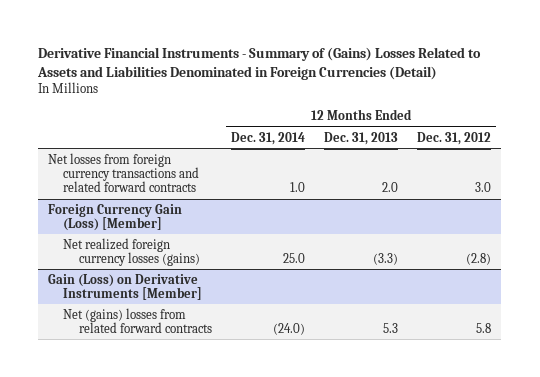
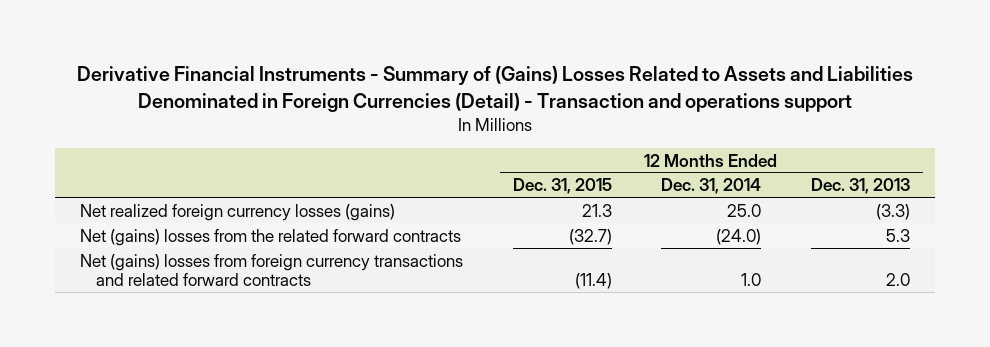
[37,46,482,80] Derivative Financial Instruments - Summary of (Gains) Losses Related to Assets and Liabilities Denominated in Foreign Currencies (Detail) -> [76,66,913,112] Derivative Financial Instruments - Summary of (Gains) Losses Related to Assets and Liabilities Denominated in Foreign Currencies (Detail) - Transaction and operations support
[417,131,492,145] Dec. 31, 2012 -> none
none -> [512,178,612,195] Dec. 31, 2015
[48,152,200,193] Net losses from foreign currency transactions and related forward contracts -> none
[48,203,183,232] Foreign Currency Gain (Loss) [Member] -> none
[48,273,203,301] Gain (Loss) on Derivative Instruments [Member] -> none
[63,307,212,334] Net (gains) losses from related forward contracts -> [79,228,461,246] Net (gains) losses from the related forward contracts
none -> [79,253,463,287] Net (gains) losses from foreign currency transactions and related forward contracts

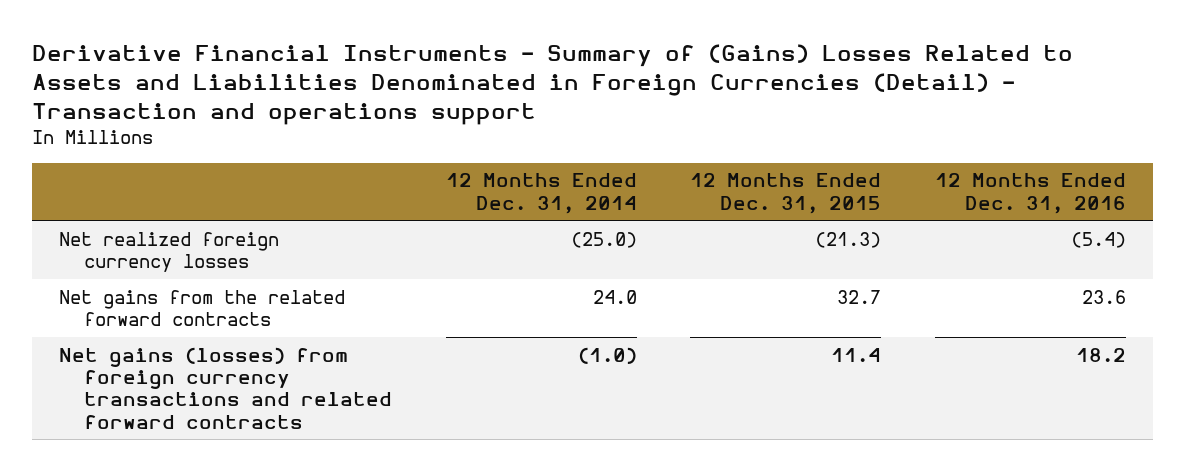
[811,178,911,195] Dec. 31, 2013 -> none
none -> [934,173,1126,214] 12 Months Ended Dec. 31, 2016
[79,203,395,221] Net realized foreign currency losses (gains) -> [58,231,279,273] Net realized foreign currency losses
[581,203,612,217] 21.3 -> [815,231,882,248] (21.3)
[727,203,762,217] 25.0 -> [570,231,637,248] (25.0)
[79,228,461,246] Net (gains) losses from the related forward contracts -> [58,289,345,327] Net gains from the related forward contracts
[568,228,612,245] (32.7) -> [837,289,882,304] 32.7
[716,228,762,245] (24.0) -> [592,289,637,304] 24.0
[79,253,463,287] Net (gains) losses from foreign currency transactions and related forward contracts -> [58,346,392,429] Net gains (losses) from foreign currency transactions and related forward contracts
[574,273,612,290] (11.4) -> [831,347,882,362] 11.4
[741,273,762,287] 1.0 -> [577,346,637,364] (1.0)

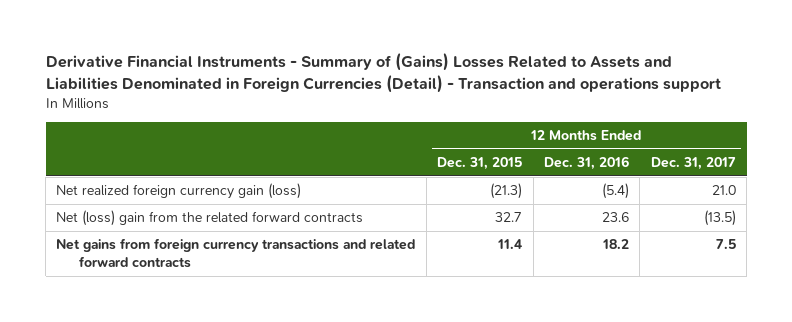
[445,173,637,214] 12 Months Ended Dec. 31, 2014 -> none
none -> [650,157,736,171] Dec. 31, 2017
[58,231,279,273] Net realized foreign currency losses -> [56,183,302,200] Net realized foreign currency gain (loss)
[58,289,345,327] Net gains from the related forward contracts -> [56,210,364,227] Net (loss) gain from the related forward contracts
[58,346,392,429] Net gains (losses) from foreign currency transactions and related forward contracts -> [56,238,416,269] Net gains from foreign currency transactions and related forward contracts

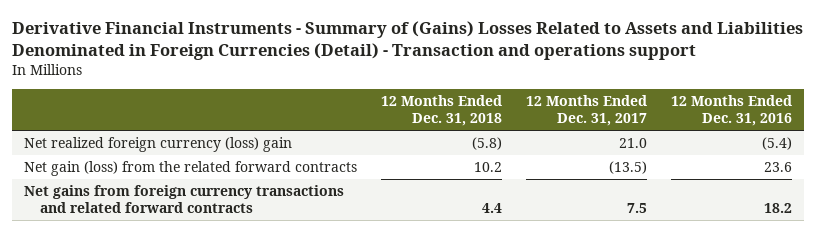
[437,157,523,171] Dec. 31, 2015 -> none
none -> [381,95,503,127] 12 Months Ended Dec. 31, 2018
[56,183,302,200] Net realized foreign currency gain (loss) -> [24,137,293,153] Net realized foreign currency (loss) gain
[56,210,364,227] Net (loss) gain from the related forward contracts -> [24,161,358,177] Net gain (loss) from the related forward contracts

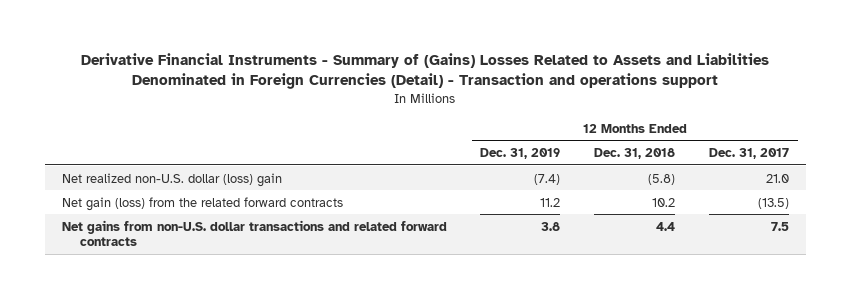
[670,95,792,127] 12 Months Ended Dec. 31, 2016 -> none
none -> [480,147,561,159] Dec. 31, 2019
[24,137,293,153] Net realized foreign currency (loss) gain -> [61,172,282,187] Net realized non-U.S. dollar (loss) gain
[24,185,345,214] Net gains from foreign currency transactions and related forward contracts -> [61,219,447,247] Net gains from non-U.S. dollar transactions and related forward contracts

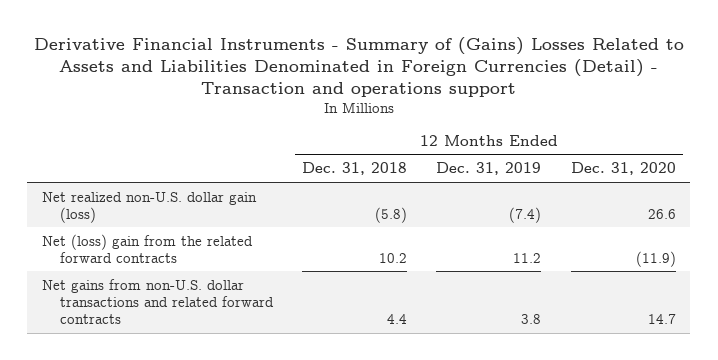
[709,147,790,159] Dec. 31, 2017 -> none
none -> [570,162,676,176] Dec. 31, 2020
[61,172,282,187] Net realized non-U.S. dollar (loss) gain -> [41,191,257,223] Net realized non-U.S. dollar gain (loss)
[61,196,343,211] Net gain (loss) from the related forward contracts -> [41,233,253,263] Net (loss) gain from the related forward contracts

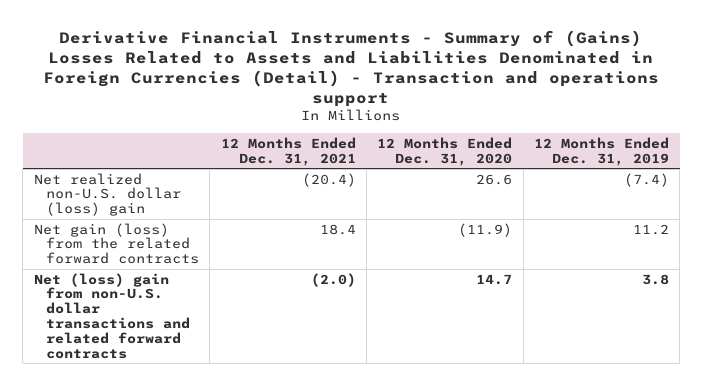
[302,162,408,176] Dec. 31, 2018 -> none
none -> [220,136,356,166] 12 Months Ended Dec. 31, 2021
[41,191,257,223] Net realized non-U.S. dollar gain (loss) -> [33,172,182,217] Net realized non-U.S. dollar (loss) gain
[41,233,253,263] Net (loss) gain from the related forward contracts -> [33,222,200,265] Net gain (loss) from the related forward contracts
[41,278,274,324] Net gains from non-U.S. dollar transactions and related forward contracts -> [33,272,191,359] Net (loss) gain from non-U.S. dollar transactions and related forward contracts

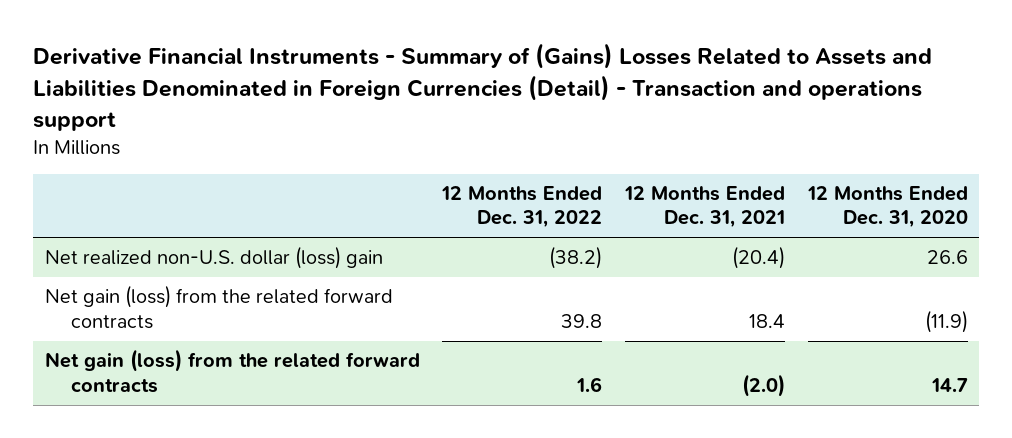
[533,136,669,166] 12 Months Ended Dec. 31, 2019 -> none
none -> [441,185,603,229] 12 Months Ended Dec. 31, 2022
[33,272,191,359] Net (loss) gain from non-U.S. dollar transactions and related forward contracts -> [44,349,420,393] Net gain (loss) from the related forward contracts

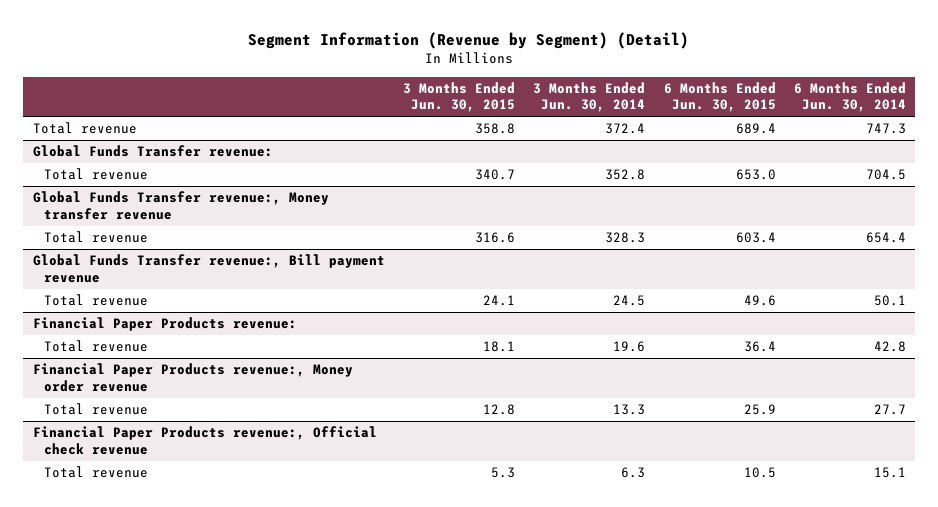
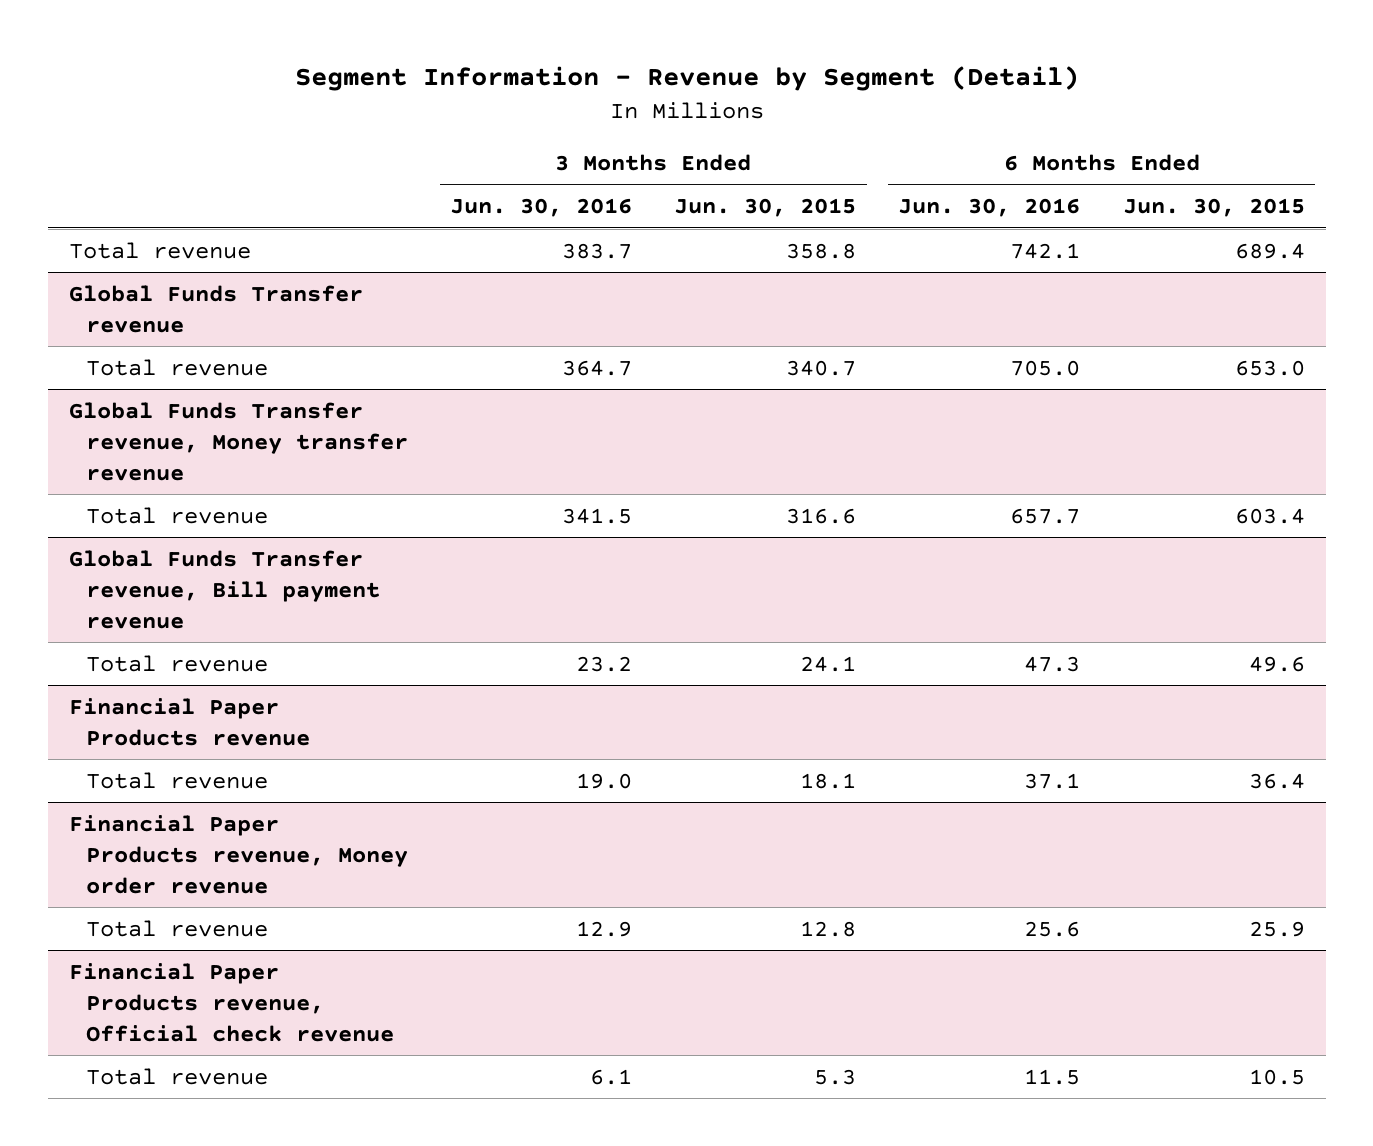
[248,31,690,49] Segment Information (Revenue by Segment) (Detail) -> [294,66,1079,92] Segment Information - Revenue by Segment (Detail)
[533,81,646,113] 3 Months Ended Jun. 30, 2014 -> none
[793,81,906,113] 6 Months Ended Jun. 30, 2014 -> none
none -> [450,198,633,218] Jun. 30, 2016
none -> [898,198,1081,218] Jun. 30, 2016
[32,145,273,158] Global Funds Transfer revenue: -> [68,284,363,333] Global Funds Transfer revenue
[32,191,329,220] Global Funds Transfer revenue:, Money transfer revenue -> [68,401,409,481] Global Funds Transfer revenue, Money transfer revenue
[32,254,385,283] Global Funds Transfer revenue:, Bill payment revenue -> [68,549,381,629] Global Funds Transfer revenue, Bill payment revenue
[32,317,297,332] Financial Paper Products revenue: -> [68,697,311,746] Financial Paper Products revenue
[32,363,353,392] Financial Paper Products revenue:, Money order revenue -> [68,814,409,894] Financial Paper Products revenue, Money order revenue
[32,426,377,455] Financial Paper Products revenue:, Official check revenue -> [68,962,395,1042] Financial Paper Products revenue, Official check revenue

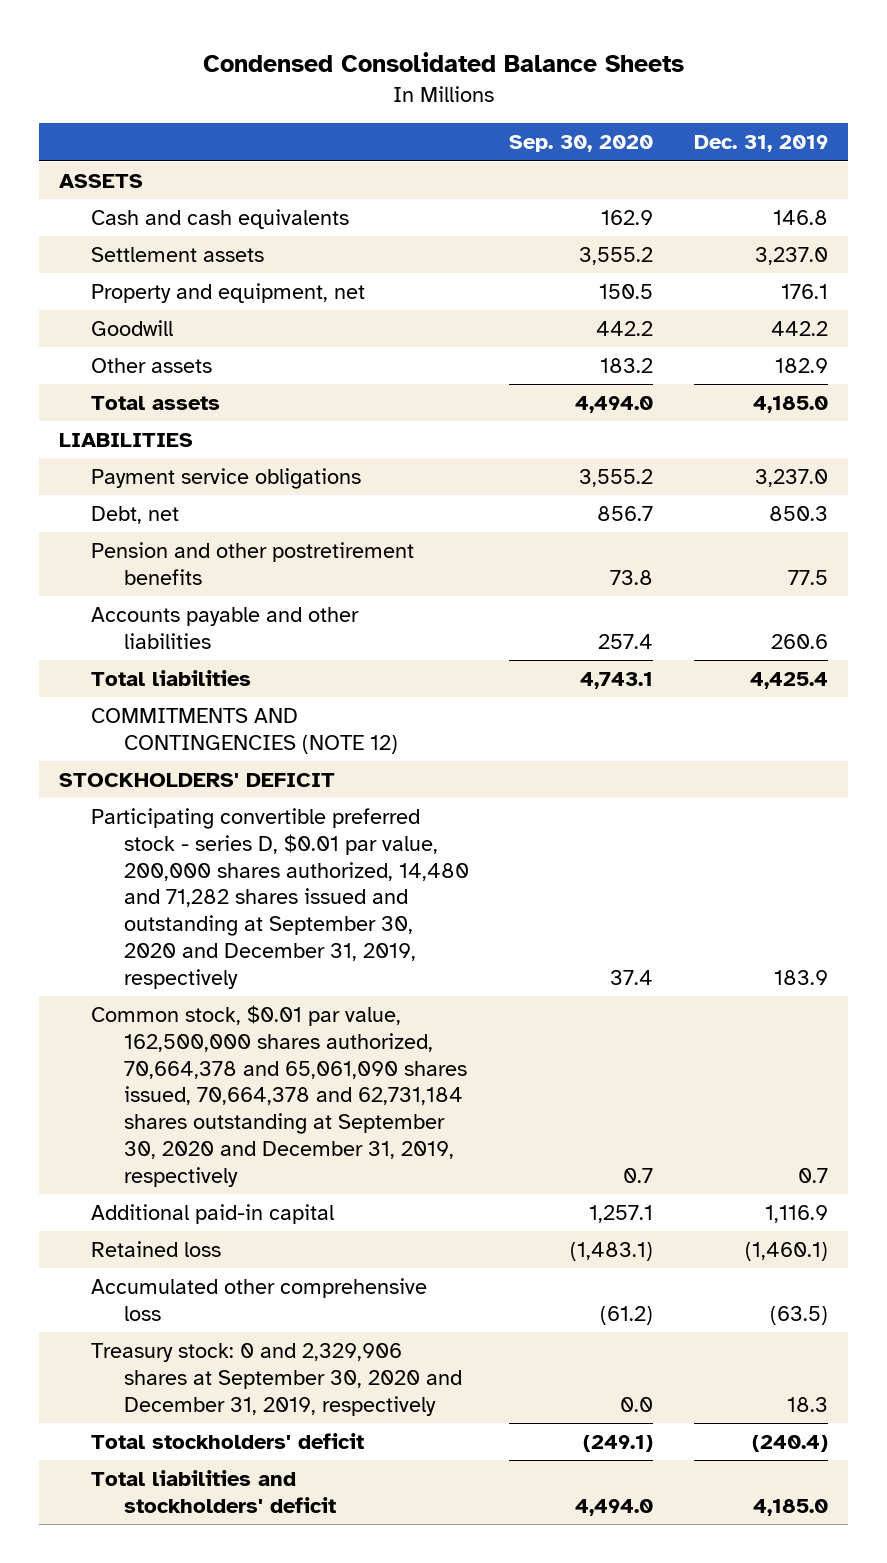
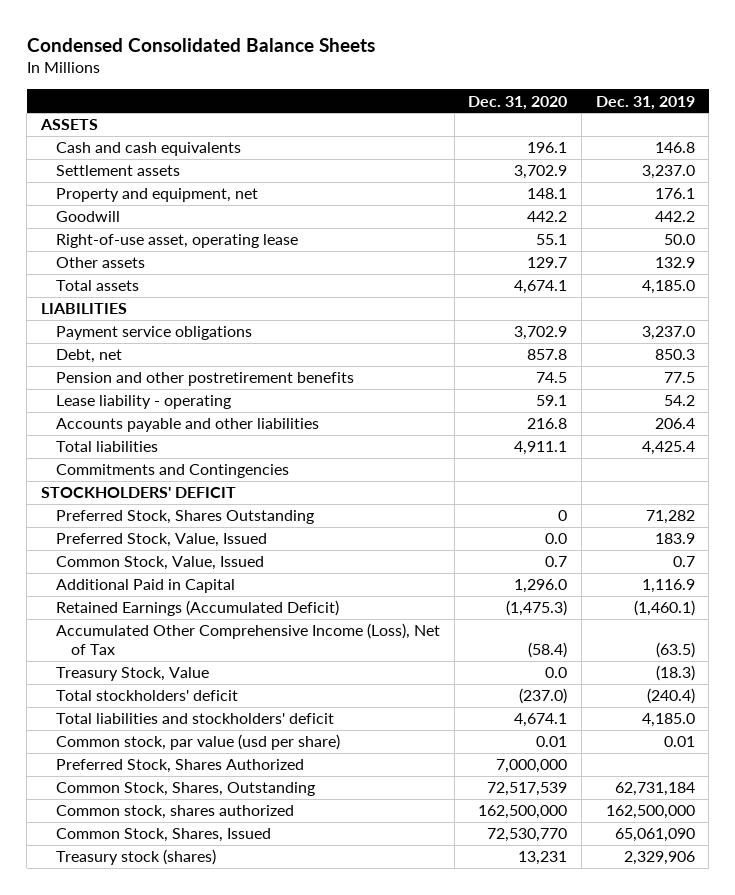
[509,135,654,153] Sep. 30, 2020 -> none
none -> [468,95,568,110] Dec. 31, 2020
none -> [55,234,298,249] Right-of-use asset, operating lease
[775,358,829,374] 182.9 -> [654,257,695,269] 132.9
none -> [55,395,231,410] Lease liability - operating
[771,633,829,649] 260.6 -> [654,418,695,430] 206.4
[91,708,398,754] COMMITMENTS AND CONTINGENCIES (NOTE 12) -> [55,464,289,479] Commitments and Contingencies
[91,1343,462,1416] Treasury stock: 0 and 2,329,906 shares at September 30, 2020 and December 31, 2019, respectively -> none
none -> [55,510,314,525] Preferred Stock, Shares Outstanding
[91,808,469,989] Participating convertible preferred stock - series D, $0.01 par value, 200,000 shares authorized, 14,480 and 71,282 shares issued and outstanding at September 30, 2020 and December 31, 2019, respectively -> [55,533,267,548] Preferred Stock, Value, Issued
[91,1005,467,1187] Common stock, $0.01 par value, 162,500,000 shares authorized, 70,664,378 and 65,061,090 shares issued, 70,664,378 and 62,731,184 shares outstanding at September 30, 2020 and December 31, 2019, respectively -> [55,556,264,571] Common Stock, Value, Issued
[91,1204,335,1225] Additional paid-in capital -> [55,579,235,594] Additional Paid in Capital
[91,1241,222,1258] Retained loss -> [55,600,339,617] Retained Earnings (Accumulated Deficit)
[91,1278,428,1321] Accumulated other comprehensive loss -> [55,623,440,656] Accumulated Other Comprehensive Income (Loss), Net of Tax
none -> [55,667,209,682] Treasury Stock, Value
none -> [55,734,340,751] Common stock, par value (usd per share)
none -> [55,759,304,774] Preferred Stock, Shares Authorized
none -> [55,782,315,797] Common Stock, Shares, Outstanding
none -> [55,805,294,820] Common stock, shares authorized
none -> [55,828,271,843] Common Stock, Shares, Issued
none -> [55,849,216,866] Treasury stock (shares)

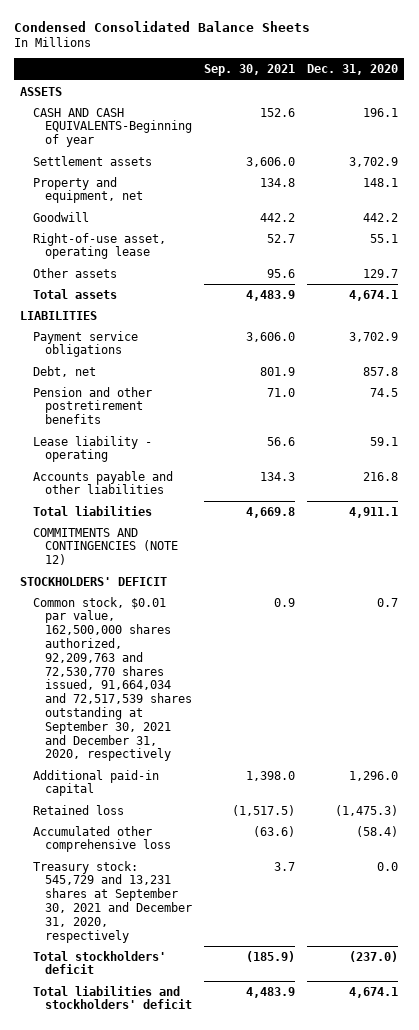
[595,95,695,110] Dec. 31, 2019 -> none
none -> [204,64,296,77] Sep. 30, 2021
[55,142,241,157] Cash and cash equivalents -> [32,107,193,148] CASH AND CASH EQUIVALENTS-Beginning of year
[55,464,289,479] Commitments and Contingencies -> [32,527,179,566] COMMITMENTS AND CONTINGENCIES (NOTE 12)
[55,510,314,525] Preferred Stock, Shares Outstanding -> none
[55,533,267,548] Preferred Stock, Value, Issued -> none
[55,556,264,571] Common Stock, Value, Issued -> [32,596,193,762] Common stock, $0.01 par value, 162,500,000 shares authorized, 92,209,763 and 72,530,770 shares issued, 91,664,034 and 72,517,539 shares outstanding at September 30, 2021 and December 31, 2020, respectively
[55,579,235,594] Additional Paid in Capital -> [32,769,159,797] Additional paid-in capital
[55,600,339,617] Retained Earnings (Accumulated Deficit) -> [32,804,124,815] Retained loss
[55,623,440,656] Accumulated Other Comprehensive Income (Loss), Net of Tax -> [32,825,172,853] Accumulated other comprehensive loss
[55,667,209,682] Treasury Stock, Value -> [32,860,193,943] Treasury stock: 545,729 and 13,231 shares at September 30, 2021 and December 31, 2020, respectively
[55,734,340,751] Common stock, par value (usd per share) -> none
[55,759,304,774] Preferred Stock, Shares Authorized -> none
[55,782,315,797] Common Stock, Shares, Outstanding -> none
[55,805,294,820] Common stock, shares authorized -> none
[55,828,271,843] Common Stock, Shares, Issued -> none
[55,849,216,866] Treasury stock (shares) -> none

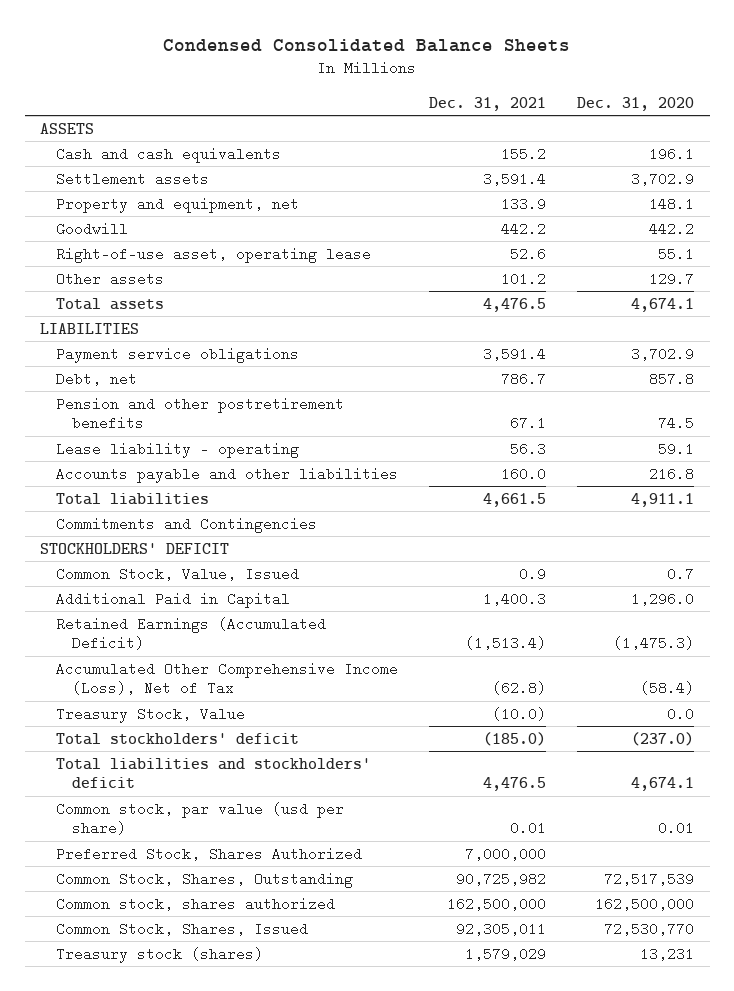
[204,64,296,77] Sep. 30, 2021 -> none
none -> [429,96,547,111] Dec. 31, 2021
[32,107,193,148] CASH AND CASH EQUIVALENTS-Beginning of year -> [56,146,282,163] Cash and cash equivalents
[32,527,179,566] COMMITMENTS AND CONTINGENCIES (NOTE 12) -> [56,516,318,533] Commitments and Contingencies
[32,596,193,762] Common stock, $0.01 par value, 162,500,000 shares authorized, 92,209,763 and 72,530,770 shares issued, 91,664,034 and 72,517,539 shares outstanding at September 30, 2021 and December 31, 2020, respectively -> [56,566,300,581] Common Stock, Value, Issued
[32,769,159,797] Additional paid-in capital -> [56,591,291,608] Additional Paid in Capital
[32,804,124,815] Retained loss -> [56,616,327,651] Retained Earnings (Accumulated Deficit)
[32,825,172,853] Accumulated other comprehensive loss -> [56,661,399,696] Accumulated Other Comprehensive Income (Loss), Net of Tax
[32,860,193,943] Treasury stock: 545,729 and 13,231 shares at September 30, 2021 and December 31, 2020, respectively -> [56,706,246,723] Treasury Stock, Value
none -> [56,801,345,836] Common stock, par value (usd per share)
none -> [56,846,363,861] Preferred Stock, Shares Authorized
none -> [56,871,354,888] Common Stock, Shares, Outstanding
none -> [56,896,336,911] Common stock, shares authorized
none -> [56,921,309,936] Common Stock, Shares, Issued
none -> [56,946,264,963] Treasury stock (shares)

